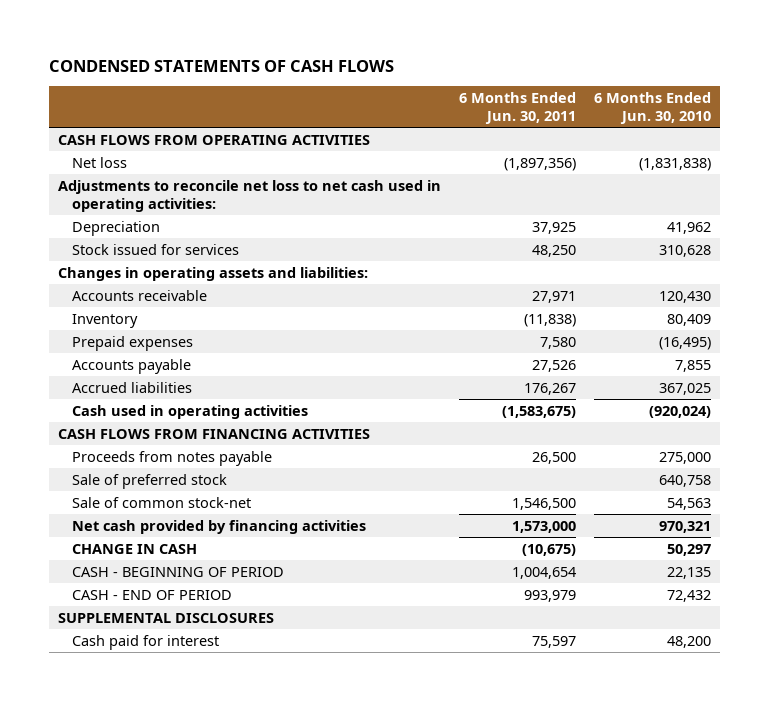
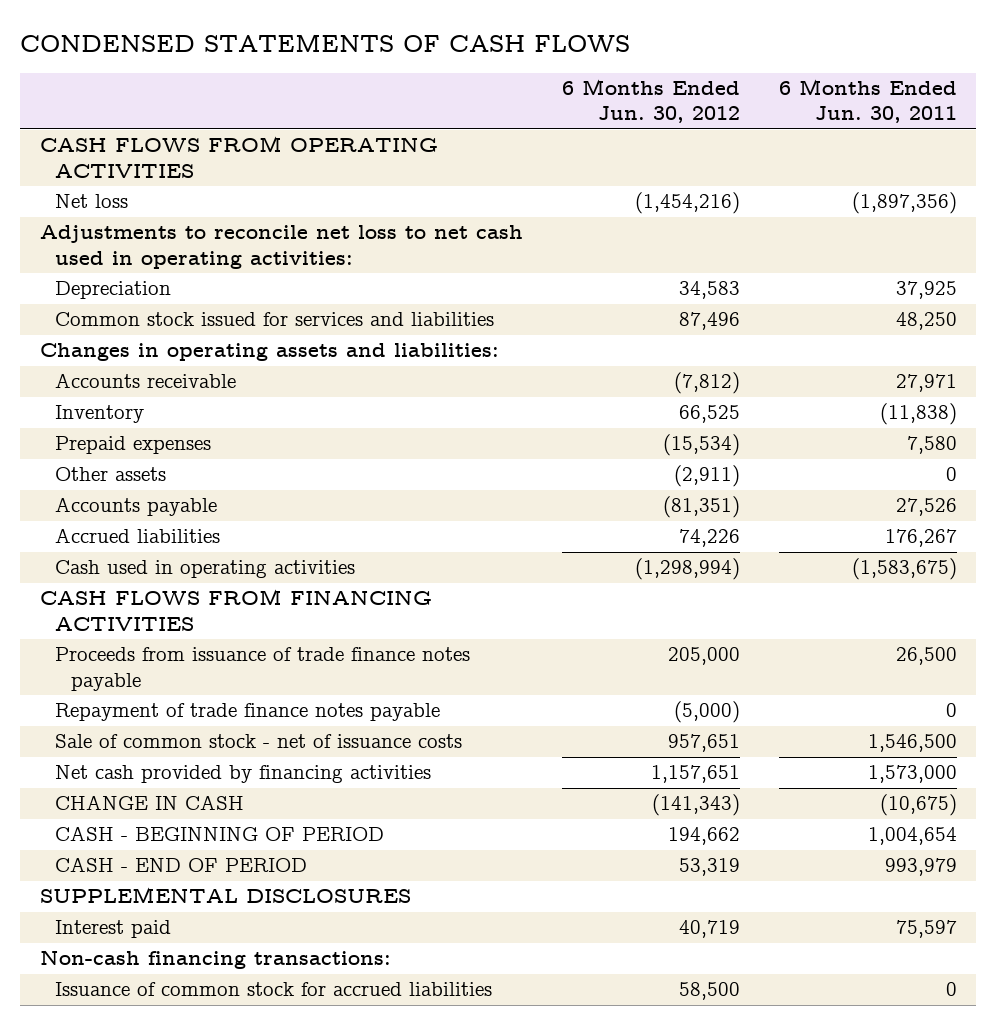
[593,91,711,124] 6 Months Ended Jun. 30, 2010 -> none
none -> [561,79,740,124] 6 Months Ended Jun. 30, 2012
[72,243,240,255] Stock issued for services -> [55,312,495,327] Common stock issued for services and liabilities
none -> [55,467,167,482] Other assets
[72,473,228,489] Sale of preferred stock -> none
[72,450,273,466] Proceeds from notes payable -> [55,647,471,691] Proceeds from issuance of trade finance notes payable
none -> [55,703,441,722] Repayment of trade finance notes payable
[72,496,252,508] Sale of common stock-net -> [55,734,463,749] Sale of common stock - net of issuance costs
[72,634,220,650] Cash paid for interest -> [55,920,172,939] Interest paid
none -> [39,950,391,970] Non-cash financing transactions:
none -> [55,982,493,997] Issuance of common stock for accrued liabilities

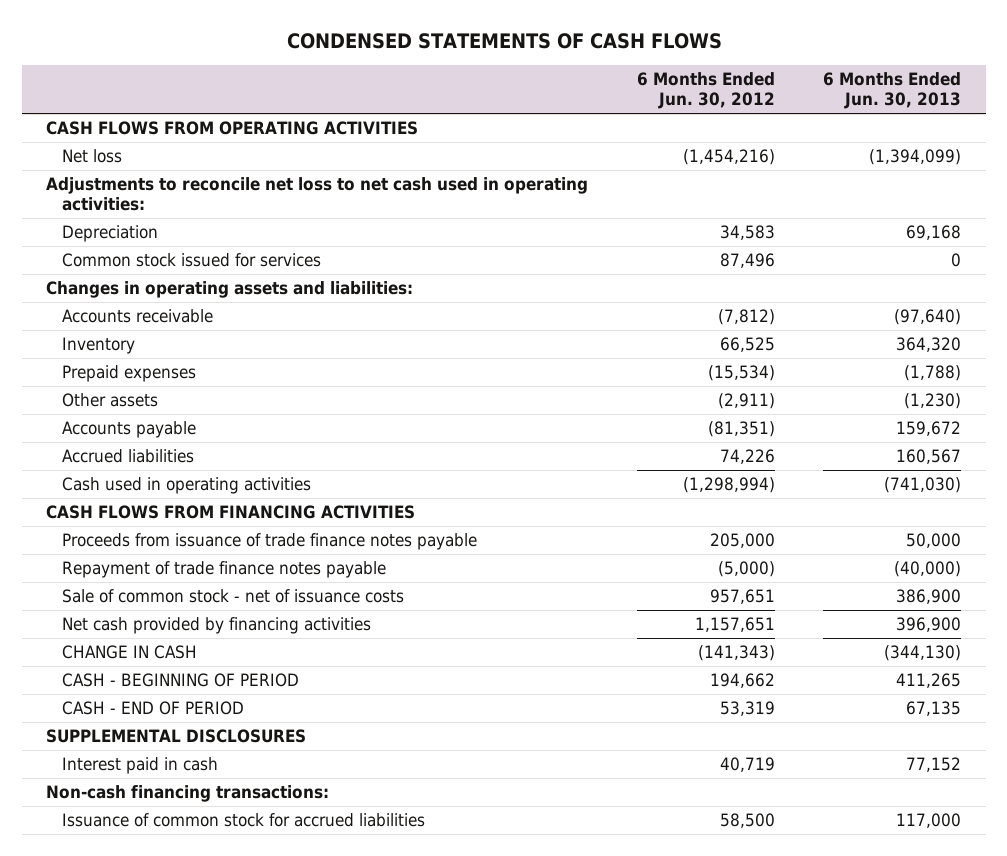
[778,79,957,124] 6 Months Ended Jun. 30, 2011 -> none
none -> [823,72,962,110] 6 Months Ended Jun. 30, 2013
[55,312,495,327] Common stock issued for services and liabilities -> [61,253,321,268] Common stock issued for services
[55,920,172,939] Interest paid -> [61,757,218,775] Interest paid in cash

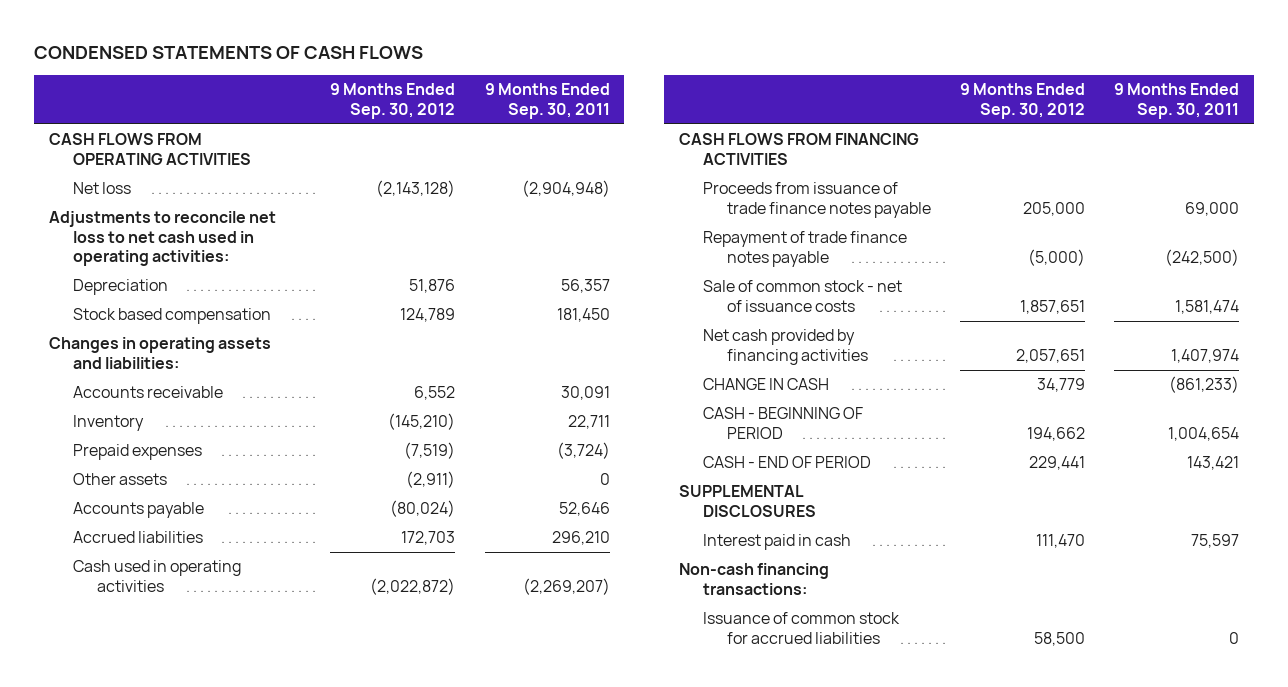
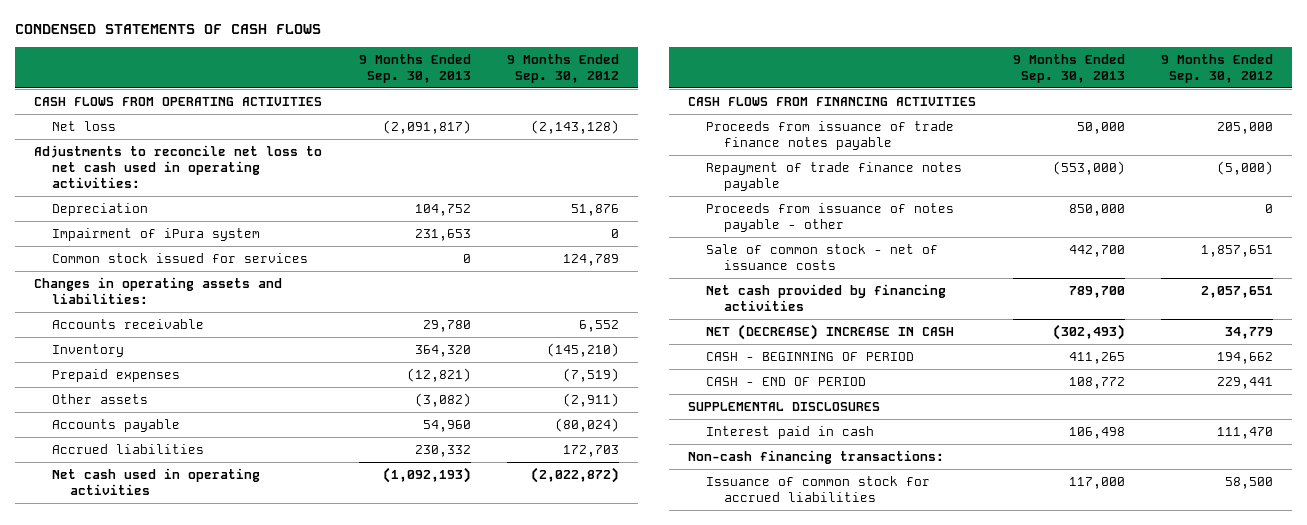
[484,83,610,119] 9 Months Ended Sep. 30, 2011 -> none
none -> [358,53,471,83] 9 Months Ended Sep. 30, 2013
none -> [51,227,260,241] Impairment of iPura system
[73,308,272,325] Stock based compensation -> [51,252,308,263] Common stock issued for services
[73,560,242,592] Cash used in operating activities -> [51,467,260,495] Net cash used in operating activities
none -> [705,202,954,232] Proceeds from issuance of notes payable - other
[702,378,829,391] CHANGE IN CASH -> [705,323,954,340] NET (DECREASE) INCREASE IN CASH

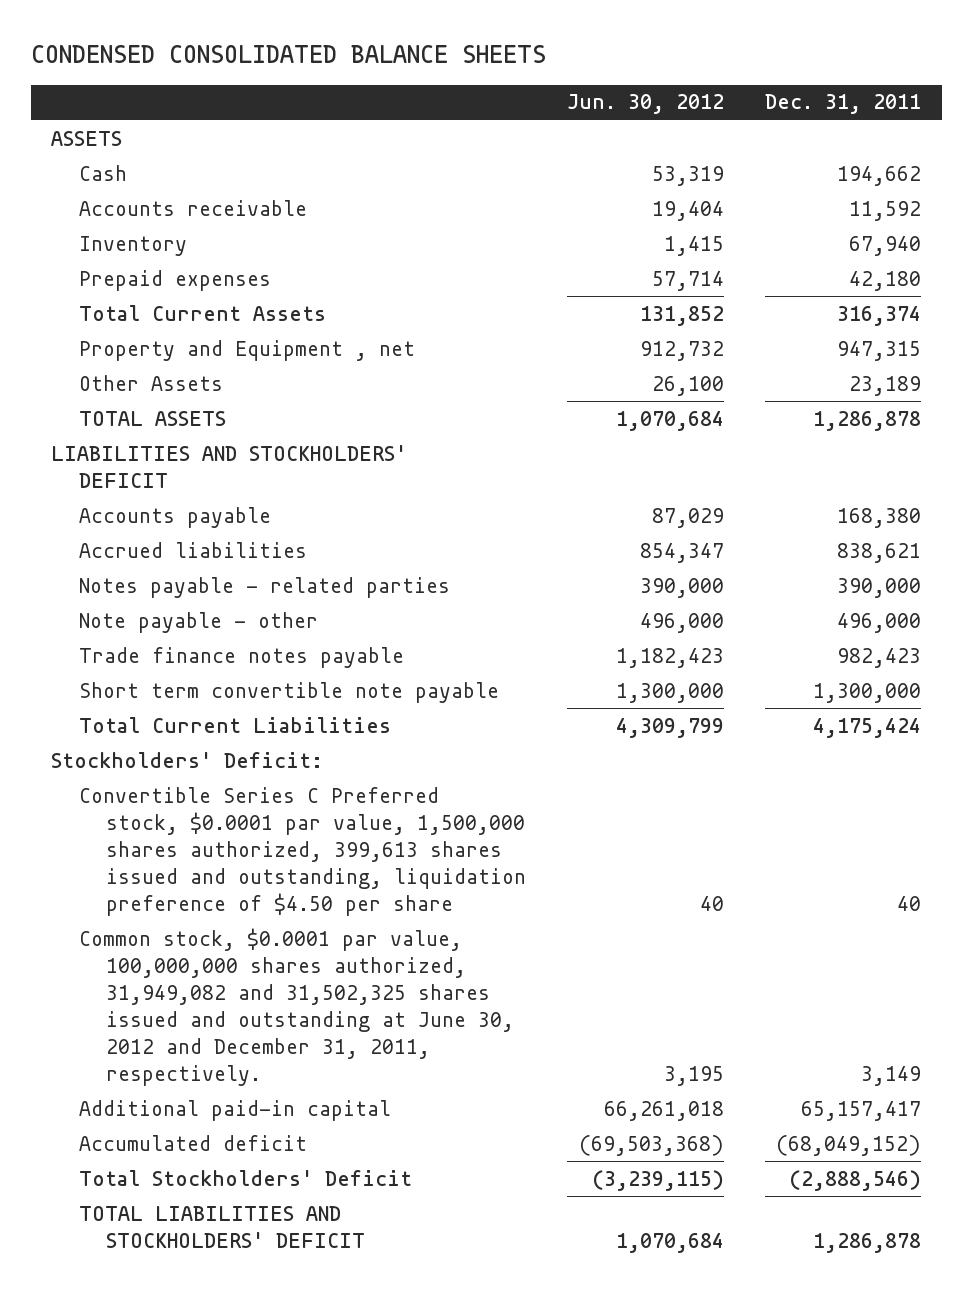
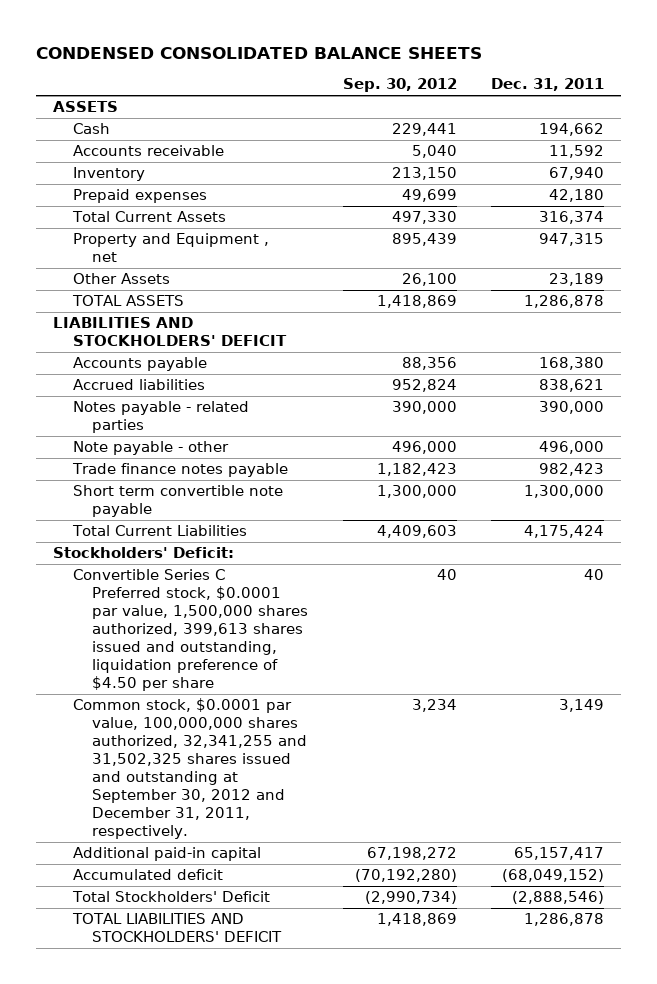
[567,94,725,115] Jun. 30, 2012 -> none
none -> [342,78,457,93] Sep. 30, 2012
[78,927,515,1087] Common stock, $0.0001 par value, 100,000,000 shares authorized, 31,949,082 and 31,502,325 shares issued and outstanding at June 30, 2012 and December 31, 2011, respectively. -> [72,698,308,840] Common stock, $0.0001 par value, 100,000,000 shares authorized, 32,341,255 and 31,502,325 shares issued and outstanding at September 30, 2012 and December 31, 2011, respectively.

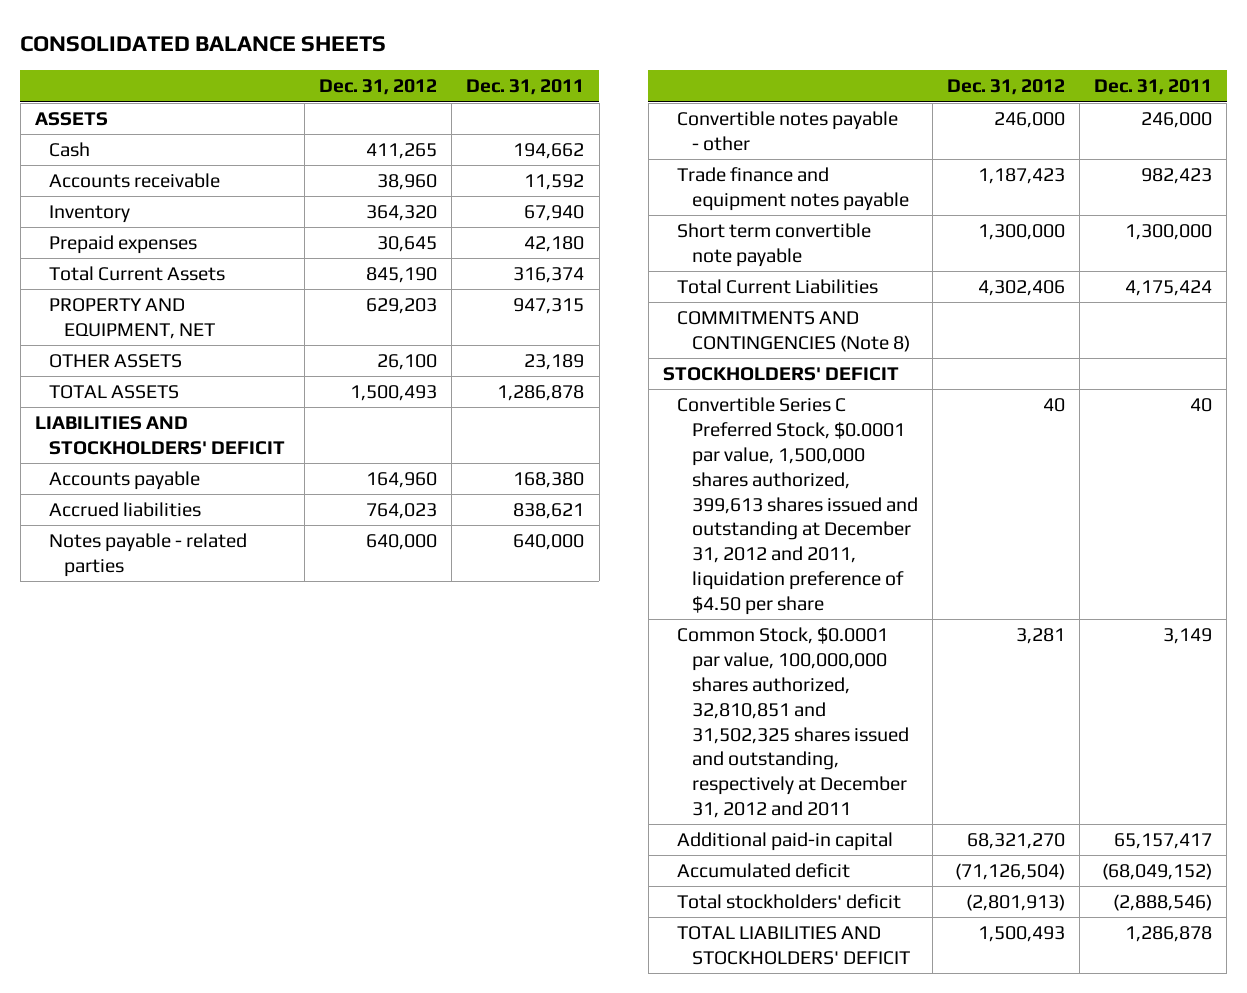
[36,46,483,59] CONDENSED CONSOLIDATED BALANCE SHEETS -> [20,35,387,52] CONSOLIDATED BALANCE SHEETS
[342,78,457,93] Sep. 30, 2012 -> none
none -> [319,79,438,96] Dec. 31, 2012
[72,233,269,263] Property and Equipment , net -> [49,298,215,339] PROPERTY AND EQUIPMENT, NET
[72,273,170,285] Other Assets -> [49,354,183,369] OTHER ASSETS
[538,401,604,415] 390,000 -> [513,534,585,551] 640,000
[72,441,229,456] Note payable - other -> [677,111,899,151] Convertible notes payable - other
[538,441,604,455] 496,000 -> [1141,112,1213,129] 246,000
[71,463,288,478] Trade finance notes payable -> [677,167,909,211] Trade finance and equipment notes payable
none -> [677,311,910,352] COMMITMENTS AND CONTINGENCIES (Note 8)
[53,547,235,559] Stockholders' Deficit: -> [662,367,899,382] STOCKHOLDERS' DEFICIT
[72,569,309,692] Convertible Series C Preferred stock, $0.0001 par value, 1,500,000 shares authorized, 399,613 shares issued and outstanding, liquidation preference of $4.50 per share -> [677,397,918,616] Convertible Series C Preferred Stock, $0.0001 par value, 1,500,000 shares authorized, 399,613 shares issued and outstanding at December 31, 2012 and 2011, liquidation preference of $4.50 per share
[72,698,308,840] Common stock, $0.0001 par value, 100,000,000 shares authorized, 32,341,255 and 31,502,325 shares issued and outstanding at September 30, 2012 and December 31, 2011, respectively. -> [677,627,909,819] Common Stock, $0.0001 par value, 100,000,000 shares authorized, 32,810,851 and 31,502,325 shares issued and outstanding, respectively at December 31, 2012 and 2011
[71,891,270,903] Total Stockholders' Deficit -> [677,894,902,910] Total stockholders' deficit

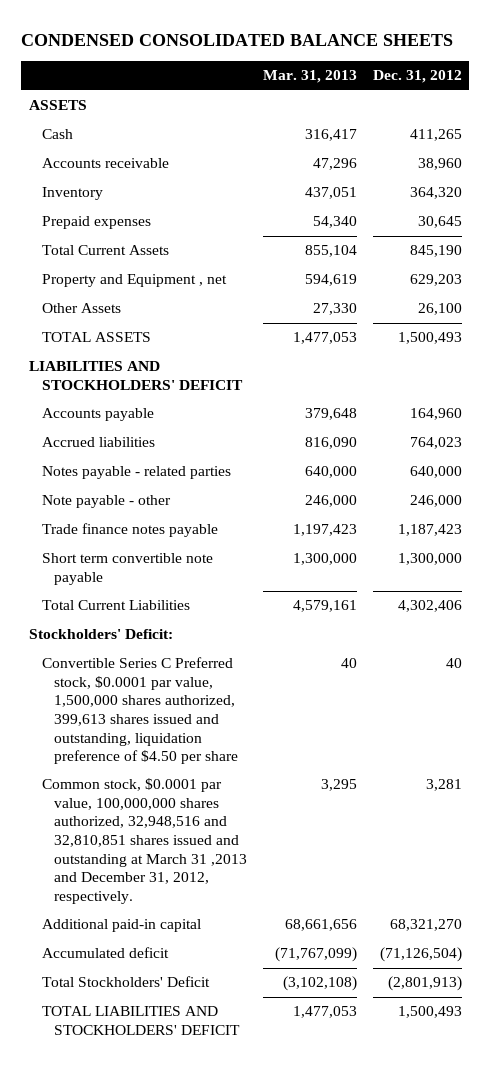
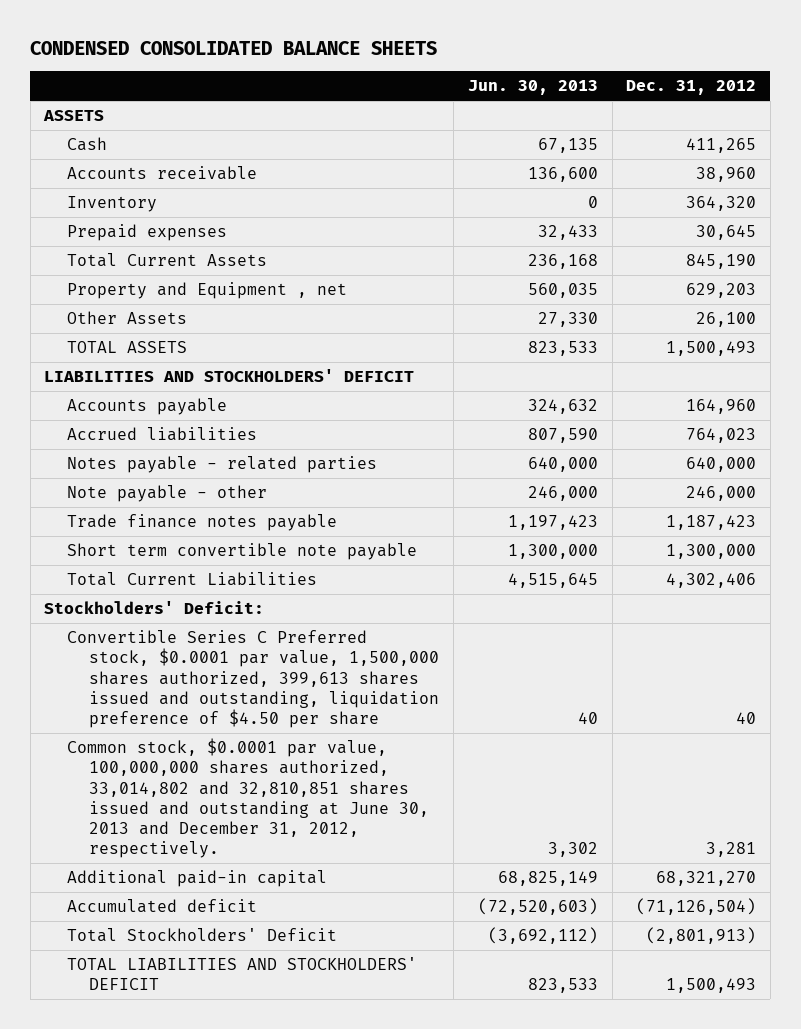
[262,70,357,84] Mar. 31, 2013 -> none
none -> [467,80,598,96] Jun. 30, 2013
[41,778,248,904] Common stock, $0.0001 par value, 100,000,000 shares authorized, 32,948,516 and 32,810,851 shares issued and outstanding at March 31 ,2013 and December 31, 2012, respectively. -> [66,738,430,859] Common stock, $0.0001 par value, 100,000,000 shares authorized, 33,014,802 and 32,810,851 shares issued and outstanding at June 30, 2013 and December 31, 2012, respectively.

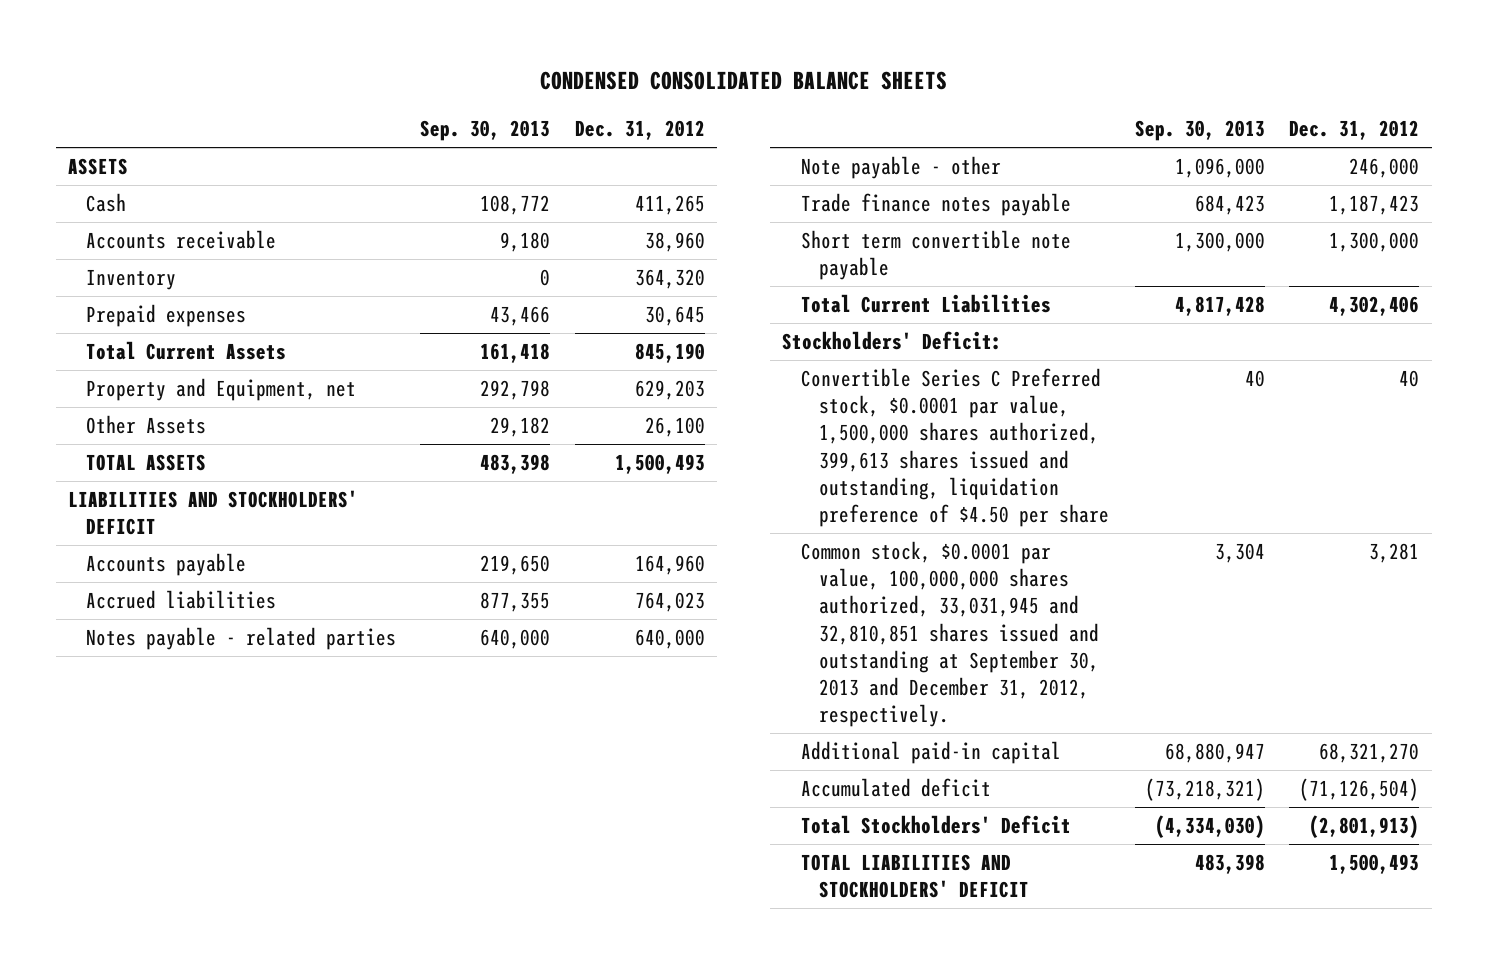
[467,80,598,96] Jun. 30, 2013 -> none
none -> [420,119,551,141] Sep. 30, 2013
[66,282,347,300] Property and Equipment , net -> [85,377,356,401] Property and Equipment, net
[66,738,430,859] Common stock, $0.0001 par value, 100,000,000 shares authorized, 33,014,802 and 32,810,851 shares issued and outstanding at June 30, 2013 and December 31, 2012, respectively. -> [800,540,1099,728] Common stock, $0.0001 par value, 100,000,000 shares authorized, 33,031,945 and 32,810,851 shares issued and outstanding at September 30, 2013 and December 31, 2012, respectively.

